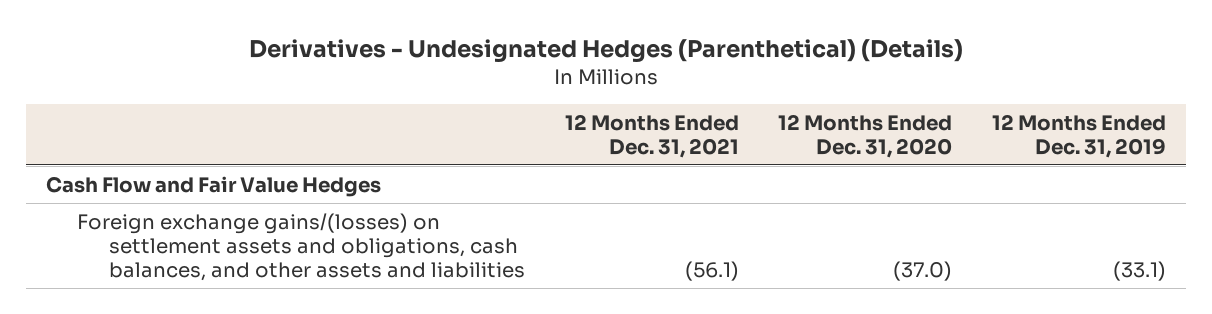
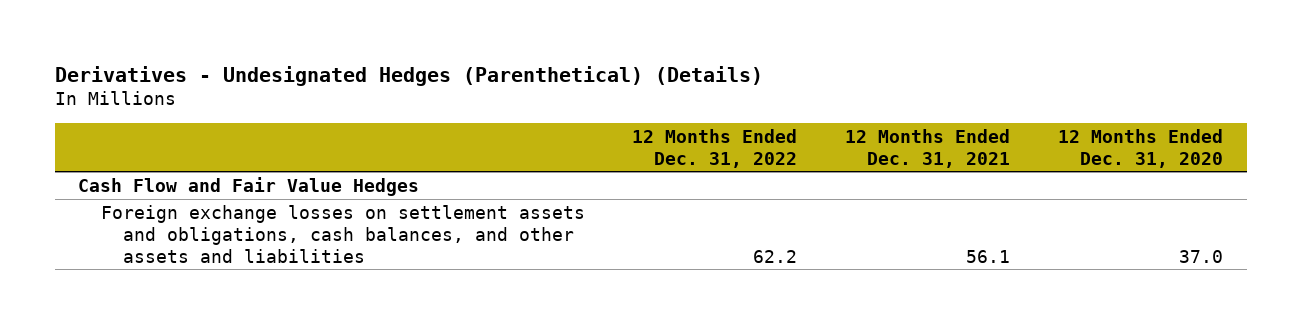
[991,113,1166,158] 12 Months Ended Dec. 31, 2019 -> none
none -> [632,128,798,168] 12 Months Ended Dec. 31, 2022
[77,212,526,281] Foreign exchange gains/(losses) on settlement assets and obligations, cash balances, and other assets and liabilities -> [100,204,585,263] Foreign exchange losses on settlement assets and obligations, cash balances, and other assets and liabilities
[684,260,739,281] (56.1) -> [966,249,1011,263] 56.1
[893,260,953,281] (37.0) -> [1178,249,1223,263] 37.0

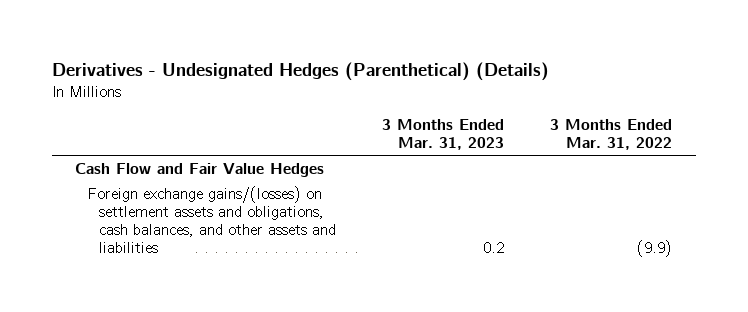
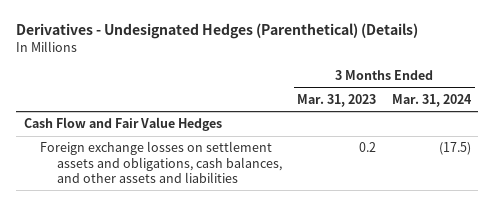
[550,119,673,151] 3 Months Ended Mar. 31, 2022 -> none
none -> [391,94,472,108] Mar. 31, 2024
[86,185,336,253] Foreign exchange gains/(losses) on settlement assets and obligations, cash balances, and other assets and liabilities -> [40,141,282,183] Foreign exchange losses on settlement assets and obligations, cash balances, and other assets and liabilities

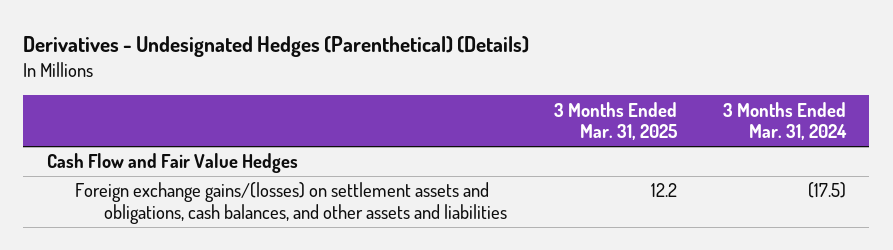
[297,94,377,108] Mar. 31, 2023 -> none
none -> [553,101,677,141] 3 Months Ended Mar. 31, 2025
[40,141,282,183] Foreign exchange losses on settlement assets and obligations, cash balances, and other assets and liabilities -> [75,182,508,225] Foreign exchange gains/(losses) on settlement assets and obligations, cash balances, and other assets and liabilities

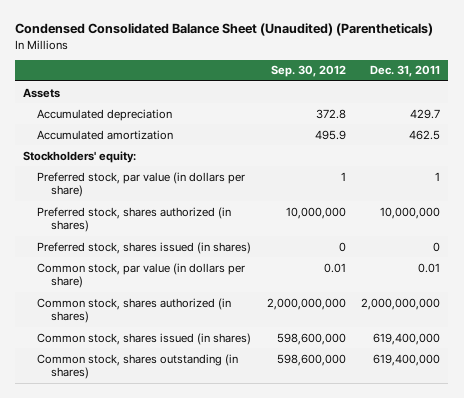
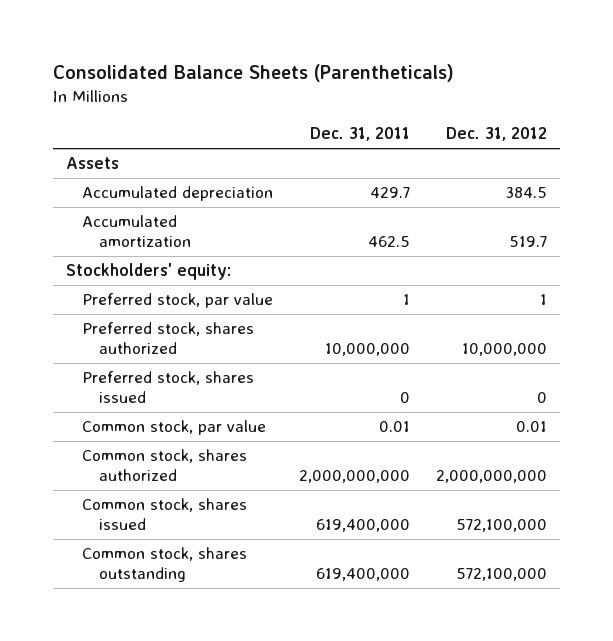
[15,23,434,37] Condensed Consolidated Balance Sheet (Unaudited) (Parentheticals) -> [52,63,454,82] Consolidated Balance Sheets (Parentheticals)
[270,65,346,78] Sep. 30, 2012 -> none
none -> [446,127,548,142] Dec. 31, 2012
[36,171,245,198] Preferred stock, par value (in dollars per share) -> [82,293,274,309] Preferred stock, par value
[36,206,231,233] Preferred stock, shares authorized (in shares) -> [82,322,255,354] Preferred stock, shares authorized
[36,241,251,254] Preferred stock, shares issued (in shares) -> [82,371,255,403] Preferred stock, shares issued
[36,262,245,289] Common stock, par value (in dollars per share) -> [82,420,267,436] Common stock, par value
[36,297,231,324] Common stock, shares authorized (in shares) -> [82,449,248,481] Common stock, shares authorized
[36,332,251,345] Common stock, shares issued (in shares) -> [82,498,248,530] Common stock, shares issued
[36,353,238,380] Common stock, shares outstanding (in shares) -> [82,547,248,582] Common stock, shares outstanding

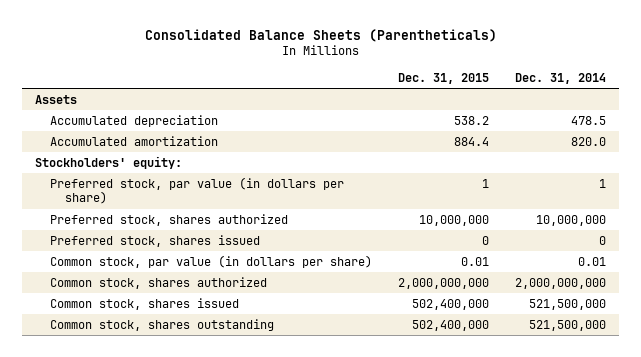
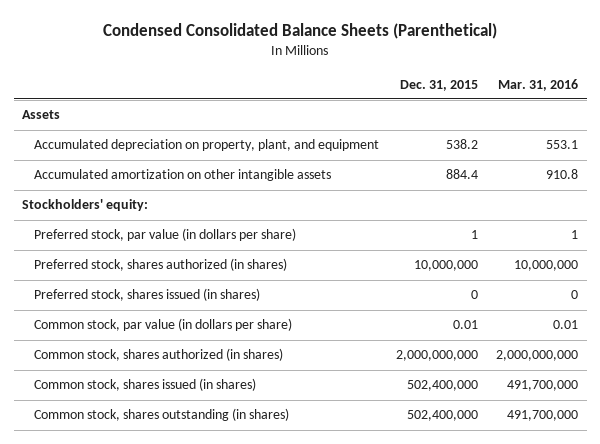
[144,28,497,42] Consolidated Balance Sheets (Parentheticals) -> [103,22,498,39] Condensed Consolidated Balance Sheets (Parenthetical)
[515,72,607,84] Dec. 31, 2014 -> none
none -> [497,78,578,91] Mar. 31, 2016
[50,114,219,127] Accumulated depreciation -> [34,139,380,152] Accumulated depreciation on property, plant, and equipment
[50,135,219,146] Accumulated amortization -> [34,169,332,182] Accumulated amortization on other intangible assets
[50,213,289,226] Preferred stock, shares authorized -> [34,258,288,272] Preferred stock, shares authorized (in shares)
[50,234,261,247] Preferred stock, shares issued -> [34,288,261,302] Preferred stock, shares issued (in shares)
[50,276,268,289] Common stock, shares authorized -> [34,348,284,362] Common stock, shares authorized (in shares)
[50,297,240,310] Common stock, shares issued -> [34,378,257,392] Common stock, shares issued (in shares)
[50,318,275,331] Common stock, shares outstanding -> [34,408,290,422] Common stock, shares outstanding (in shares)

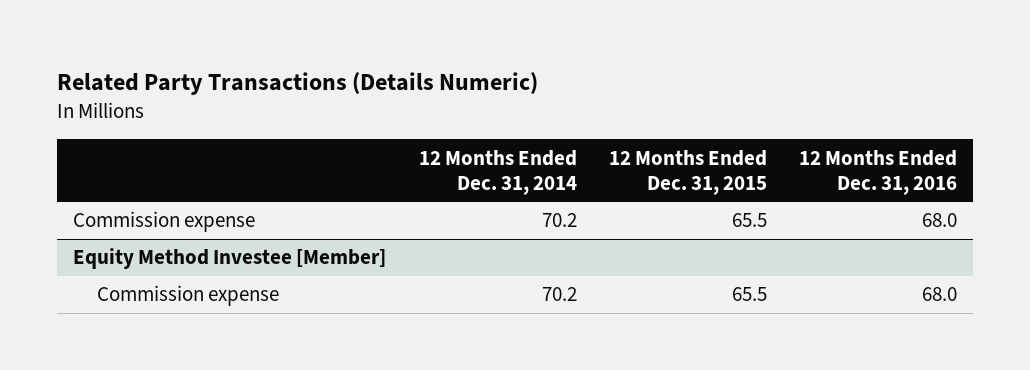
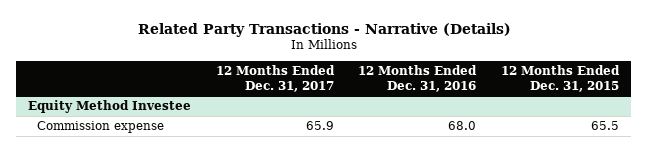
[57,71,539,95] Related Party Transactions (Details Numeric) -> [137,22,511,37] Related Party Transactions - Narrative (Details)
[418,149,577,195] 12 Months Ended Dec. 31, 2014 -> none
none -> [215,65,335,92] 12 Months Ended Dec. 31, 2017
[73,211,256,233] Commission expense -> none
[73,248,387,270] Equity Method Investee [Member] -> [28,100,192,114] Equity Method Investee

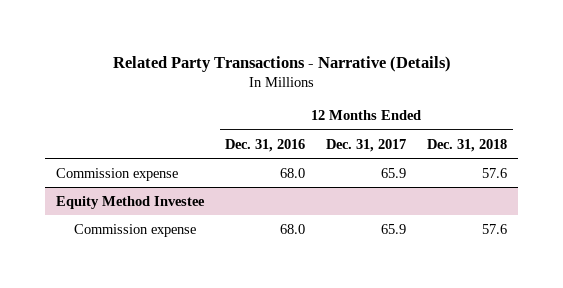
[501,65,621,92] 12 Months Ended Dec. 31, 2015 -> none
none -> [427,138,508,152] Dec. 31, 2018
none -> [55,167,178,181] Commission expense

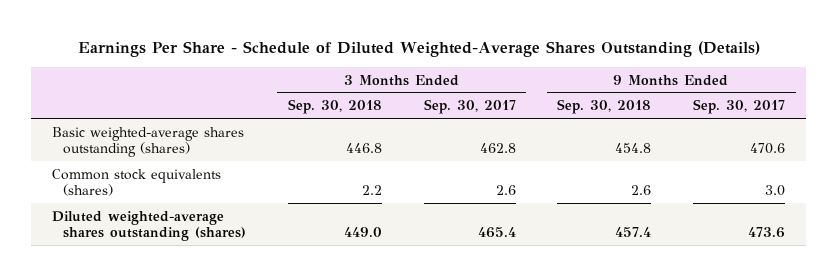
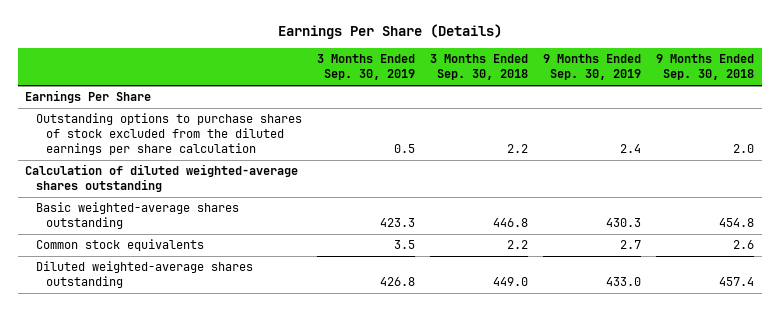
[77,40,760,57] Earnings Per Share - Schedule of Diluted Weighted-Average Shares Outstanding (Details) -> [277,23,502,39] Earnings Per Share (Details)
[423,99,516,115] Sep. 30, 2017 -> none
[693,99,786,115] Sep. 30, 2017 -> none
none -> [316,54,415,81] 3 Months Ended Sep. 30, 2019
none -> [543,54,642,81] 9 Months Ended Sep. 30, 2019
none -> [25,90,152,104] Earnings Per Share
none -> [35,113,302,156] Outstanding options to purchase shares of stock excluded from the diluted earnings per share calculation
none -> [25,164,299,193] Calculation of diluted weighted-average shares outstanding
[52,126,245,158] Basic weighted-average shares outstanding (shares) -> [35,202,239,230] Basic weighted-average shares outstanding
[52,168,222,197] Common stock equivalents (shares) -> [35,239,204,252] Common stock equivalents
[52,210,246,242] Diluted weighted-average shares outstanding (shares) -> [35,261,253,289] Diluted weighted-average shares outstanding

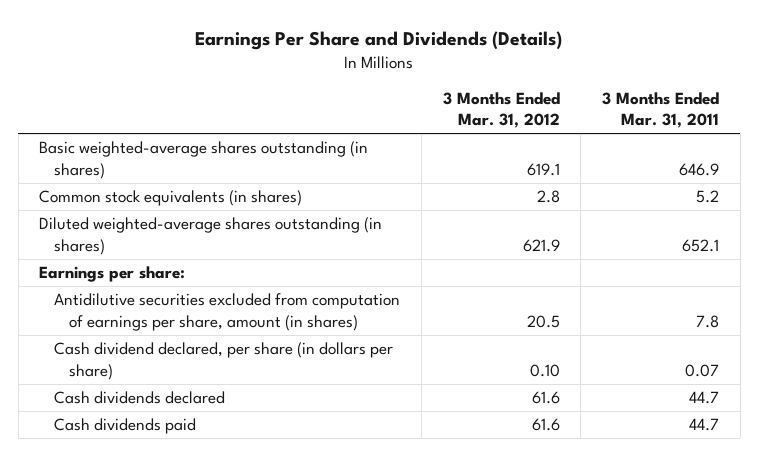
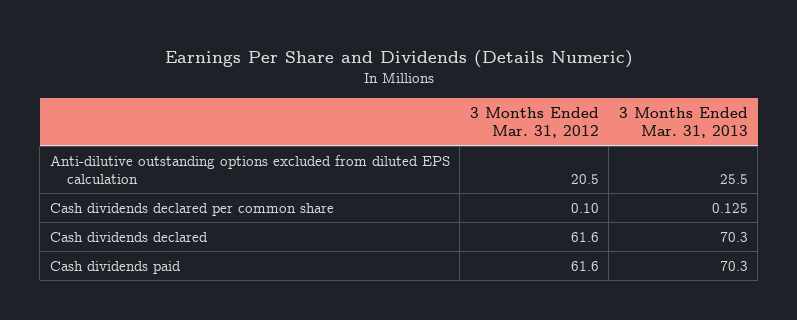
[195,30,563,50] Earnings Per Share and Dividends (Details) -> [164,49,633,68] Earnings Per Share and Dividends (Details Numeric)
[602,92,720,129] 3 Months Ended Mar. 31, 2011 -> none
none -> [618,106,748,138] 3 Months Ended Mar. 31, 2013
[39,141,369,179] Basic weighted-average shares outstanding (in shares) -> none
[39,190,303,207] Common stock equivalents (in shares) -> none
[39,217,383,255] Diluted weighted-average shares outstanding (in shares) -> none
[39,266,186,283] Earnings per share: -> none
[54,293,401,331] Antidilutive securities excluded from computation of earnings per share, amount (in shares) -> [49,154,450,184] Anti-dilutive outstanding options excluded from diluted EPS calculation
[54,342,394,380] Cash dividend declared, per share (in dollars per share) -> [49,202,334,216] Cash dividends declared per common share

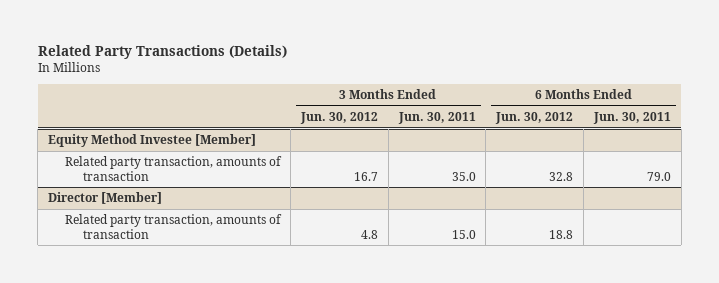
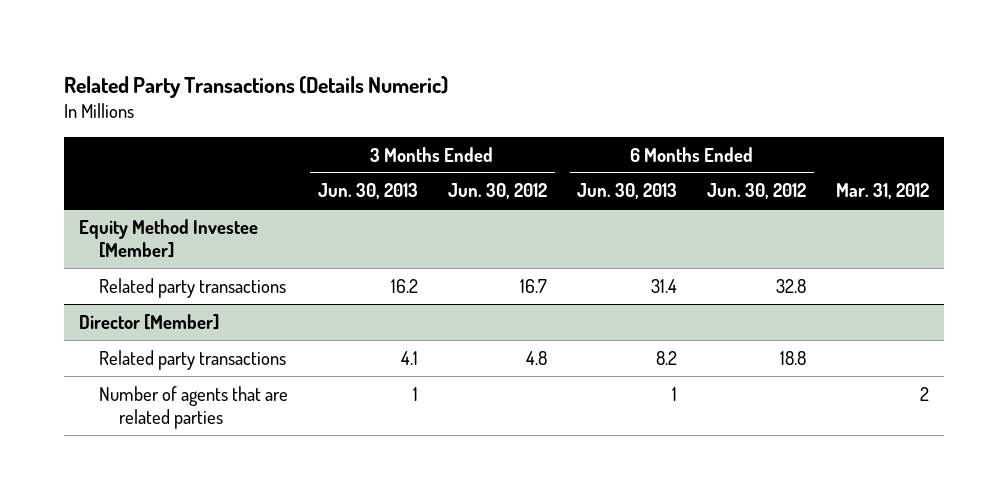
[37,44,287,59] Related Party Transactions (Details) -> [63,75,448,98] Related Party Transactions (Details Numeric)
[397,111,476,124] Jun. 30, 2011 -> none
[592,111,671,124] Jun. 30, 2011 -> none
none -> [317,183,418,200] Jun. 30, 2013
none -> [577,183,678,200] Jun. 30, 2013
none -> [836,183,930,200] Mar. 31, 2012
[65,156,283,181] Related party transaction, amounts of transaction -> [98,277,286,298] Related party transactions
[65,214,283,239] Related party transaction, amounts of transaction -> [98,349,286,370] Related party transactions
none -> [98,385,288,429] Number of agents that are related parties

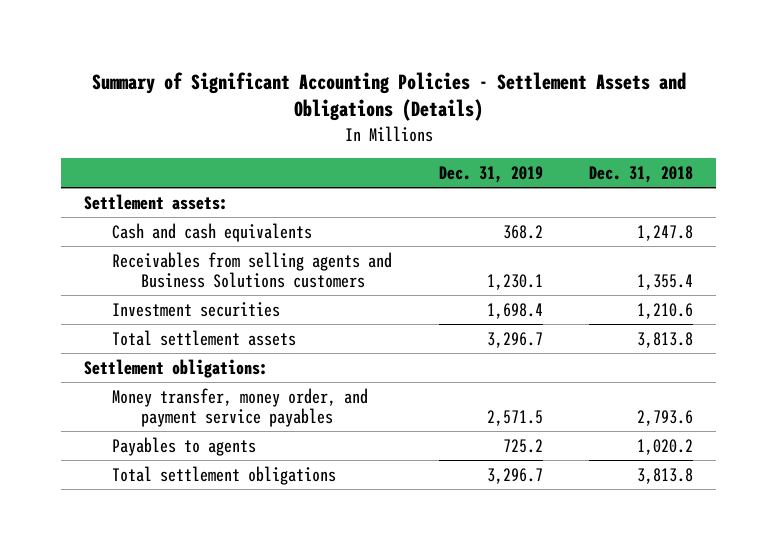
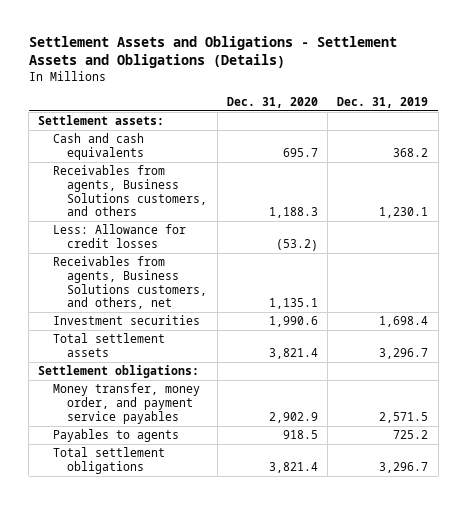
[91,71,686,122] Summary of Significant Accounting Policies - Settlement Assets and Obligations (Details) -> [28,35,397,68] Settlement Assets and Obligations - Settlement Assets and Obligations (Details)
[589,166,694,184] Dec. 31, 2018 -> none
none -> [226,96,318,108] Dec. 31, 2020
[112,251,393,289] Receivables from selling agents and Business Solutions customers -> [52,165,208,217] Receivables from agents, Business Solutions customers, and others
none -> [52,224,186,248] Less: Allowance for credit losses
none -> [52,256,208,310] Receivables from agents, Business Solutions customers, and others, net

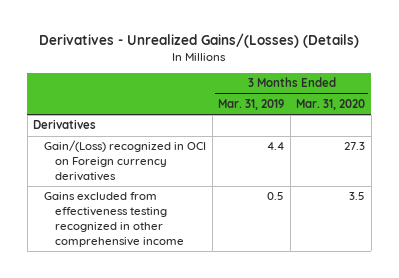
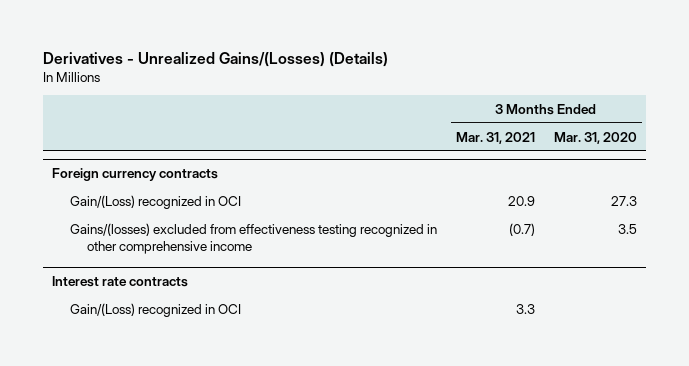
[218,98,285,110] Mar. 31, 2019 -> none
none -> [455,131,535,144] Mar. 31, 2021
[33,119,97,130] Derivatives -> none
none -> [52,168,219,182] Foreign currency contracts
[44,140,207,181] Gain/(Loss) recognized in OCI on Foreign currency derivatives -> [69,194,241,209] Gain/(Loss) recognized in OCI
[44,192,185,247] Gains excluded from effectiveness testing recognized in other comprehensive income -> [69,222,437,254] Gains/(losses) excluded from effectiveness testing recognized in other comprehensive income
none -> [52,276,189,288] Interest rate contracts
none -> [69,302,241,317] Gain/(Loss) recognized in OCI

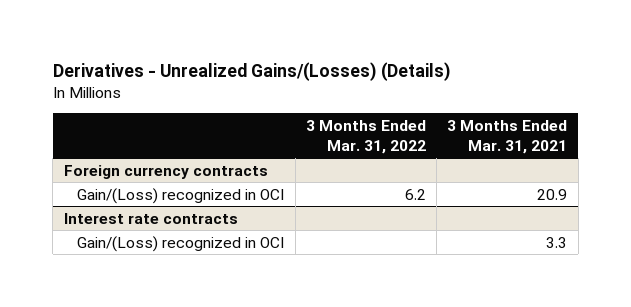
[553,131,637,144] Mar. 31, 2020 -> none
none -> [305,119,426,154] 3 Months Ended Mar. 31, 2022
[69,222,437,254] Gains/(losses) excluded from effectiveness testing recognized in other comprehensive income -> none

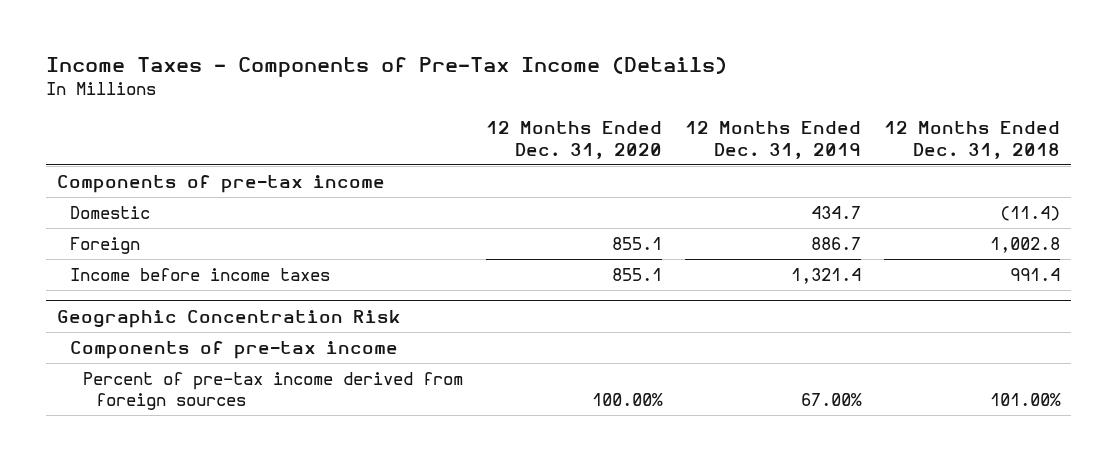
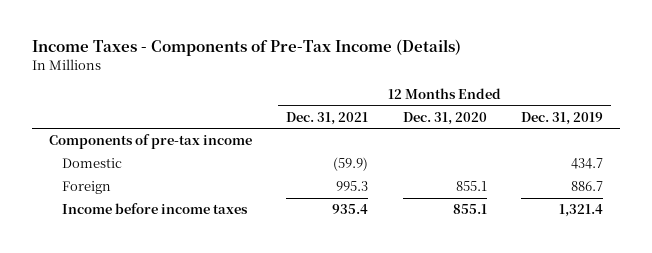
[883,121,1060,159] 12 Months Ended Dec. 31, 2018 -> none
none -> [286,111,369,125] Dec. 31, 2021
[57,309,402,328] Geographic Concentration Risk -> none
[70,341,399,360] Components of pre-tax income -> none
[82,372,463,411] Percent of pre-tax income derived from foreign sources -> none

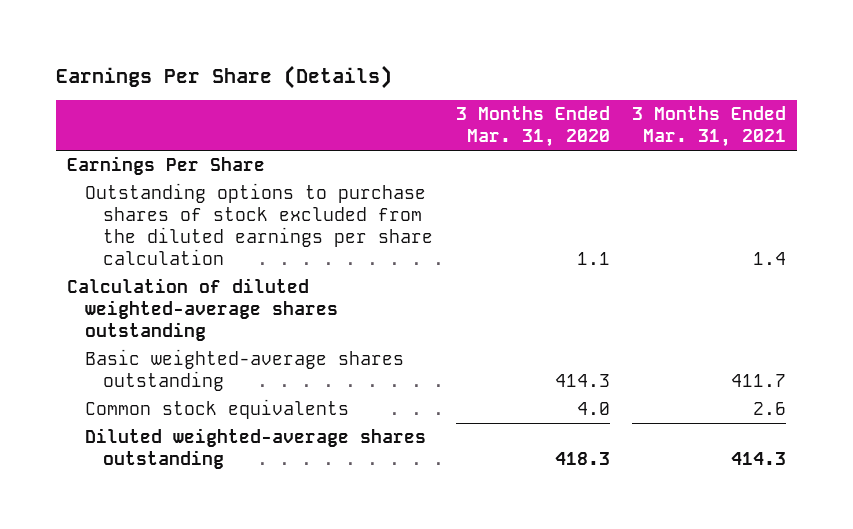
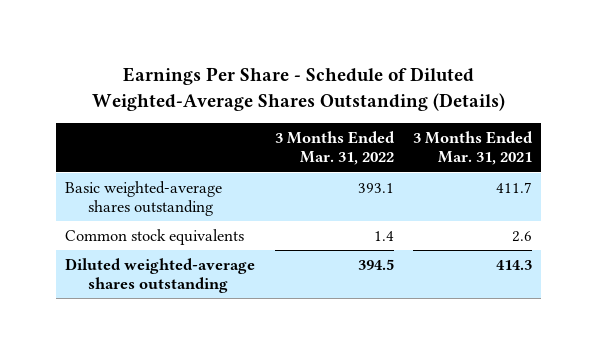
[55,64,392,89] Earnings Per Share (Details) -> [91,67,505,111] Earnings Per Share - Schedule of Diluted Weighted-Average Shares Outstanding (Details)
[455,106,610,148] 3 Months Ended Mar. 31, 2020 -> none
none -> [274,130,395,166] 3 Months Ended Mar. 31, 2022
[66,156,265,176] Earnings Per Share -> none
[84,183,433,265] Outstanding options to purchase shares of stock excluded from the diluted earnings per share calculation -> none
[66,278,338,341] Calculation of diluted weighted-average shares outstanding -> none

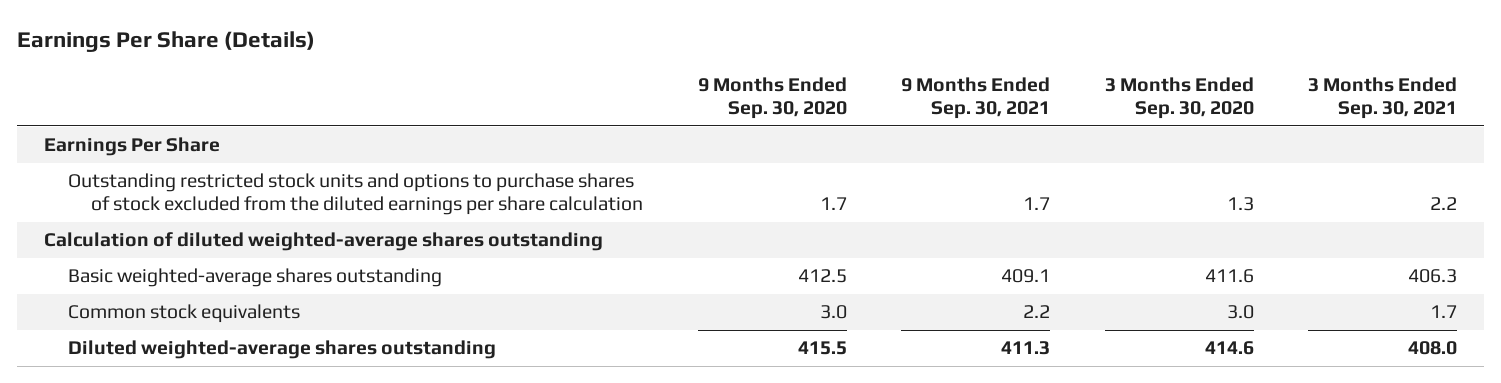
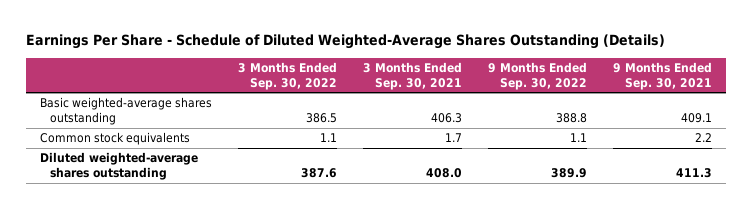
[16,31,315,53] Earnings Per Share (Details) -> [26,34,666,50] Earnings Per Share - Schedule of Diluted Weighted-Average Shares Outstanding (Details)
[697,76,847,120] 9 Months Ended Sep. 30, 2020 -> none
[1104,76,1254,120] 3 Months Ended Sep. 30, 2020 -> none
none -> [237,61,337,90] 3 Months Ended Sep. 30, 2022
none -> [488,61,588,90] 9 Months Ended Sep. 30, 2022
[43,137,220,157] Earnings Per Share -> none
[67,173,644,216] Outstanding restricted stock units and options to purchase shares of stock excluded from the diluted earnings per share calculation -> none
[43,232,603,252] Calculation of diluted weighted-average shares outstanding -> none

